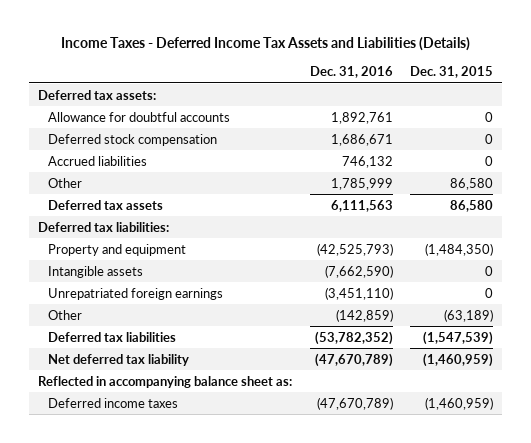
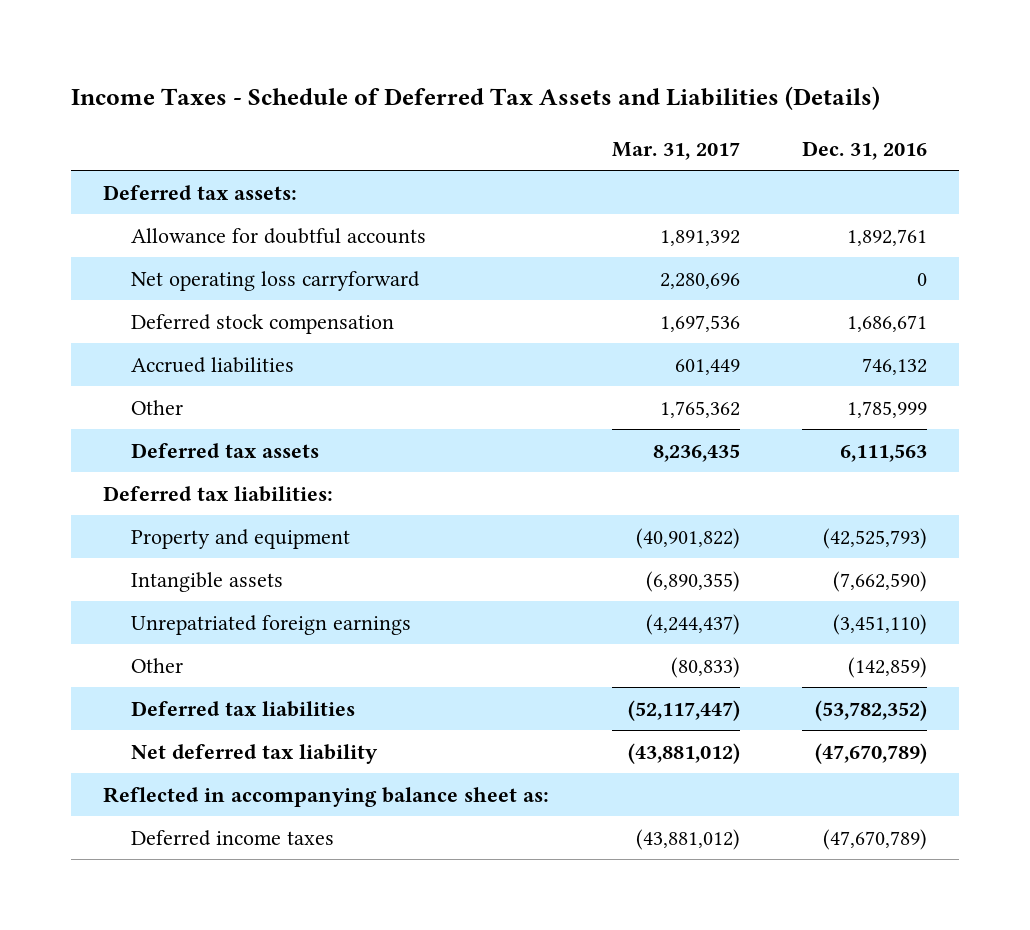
[60,37,470,52] Income Taxes - Deferred Income Tax Assets and Liabilities (Details) -> [71,86,881,111] Income Taxes - Schedule of Deferred Tax Assets and Liabilities (Details)
[410,66,494,79] Dec. 31, 2015 -> none
none -> [611,141,740,160] Mar. 31, 2017
none -> [131,270,421,291] Net operating loss carryforward

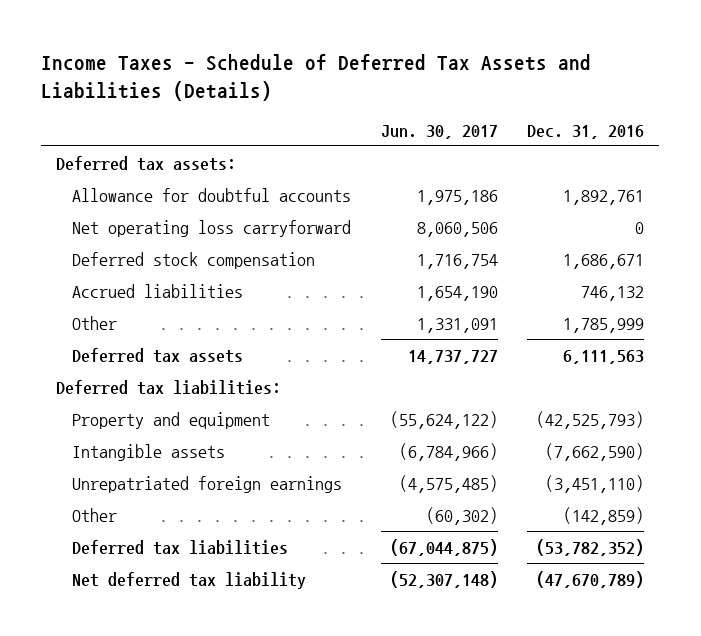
[611,141,740,160] Mar. 31, 2017 -> none
none -> [380,124,498,139] Jun. 30, 2017
[102,786,549,807] Reflected in accompanying balance sheet as: -> none
[131,829,335,846] Deferred income taxes -> none

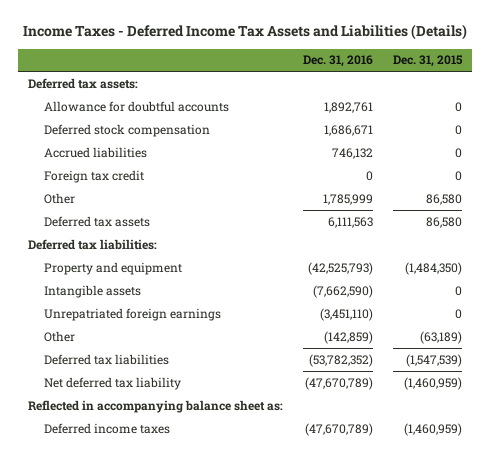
[41,53,592,101] Income Taxes - Schedule of Deferred Tax Assets and Liabilities (Details) -> [22,24,467,41] Income Taxes - Deferred Income Tax Assets and Liabilities (Details)
[380,124,498,139] Jun. 30, 2017 -> none
none -> [392,55,463,68] Dec. 31, 2015
[71,219,351,237] Net operating loss carryforward -> none
none -> [44,169,145,183] Foreign tax credit
none -> [27,399,283,413] Reflected in accompanying balance sheet as:
none -> [44,422,171,434] Deferred income taxes

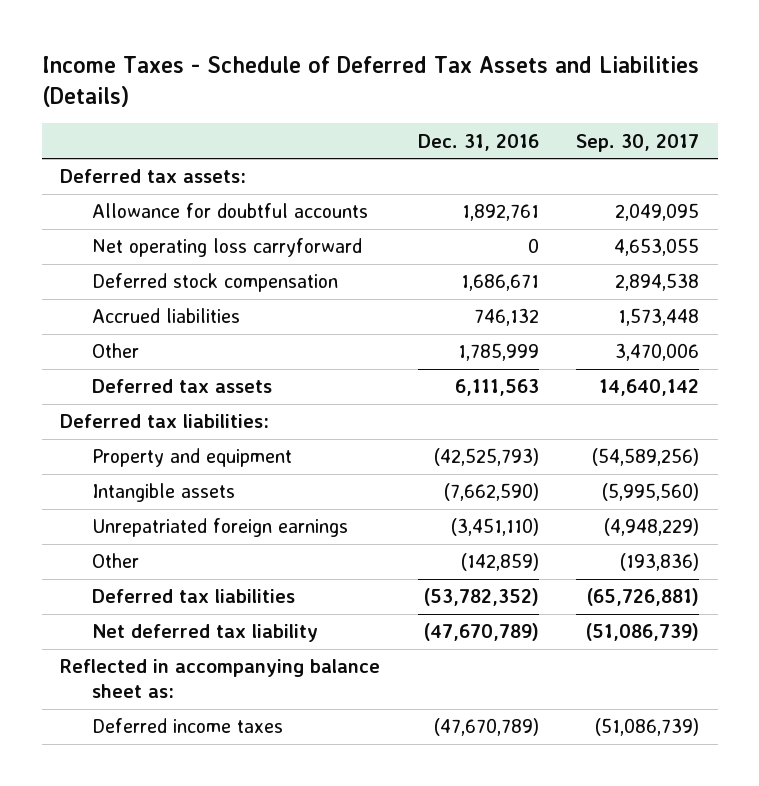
[22,24,467,41] Income Taxes - Deferred Income Tax Assets and Liabilities (Details) -> [41,55,699,107] Income Taxes - Schedule of Deferred Tax Assets and Liabilities (Details)
[392,55,463,68] Dec. 31, 2015 -> none
none -> [575,133,699,152] Sep. 30, 2017
none -> [92,238,363,258] Net operating loss carryforward
[44,169,145,183] Foreign tax credit -> none

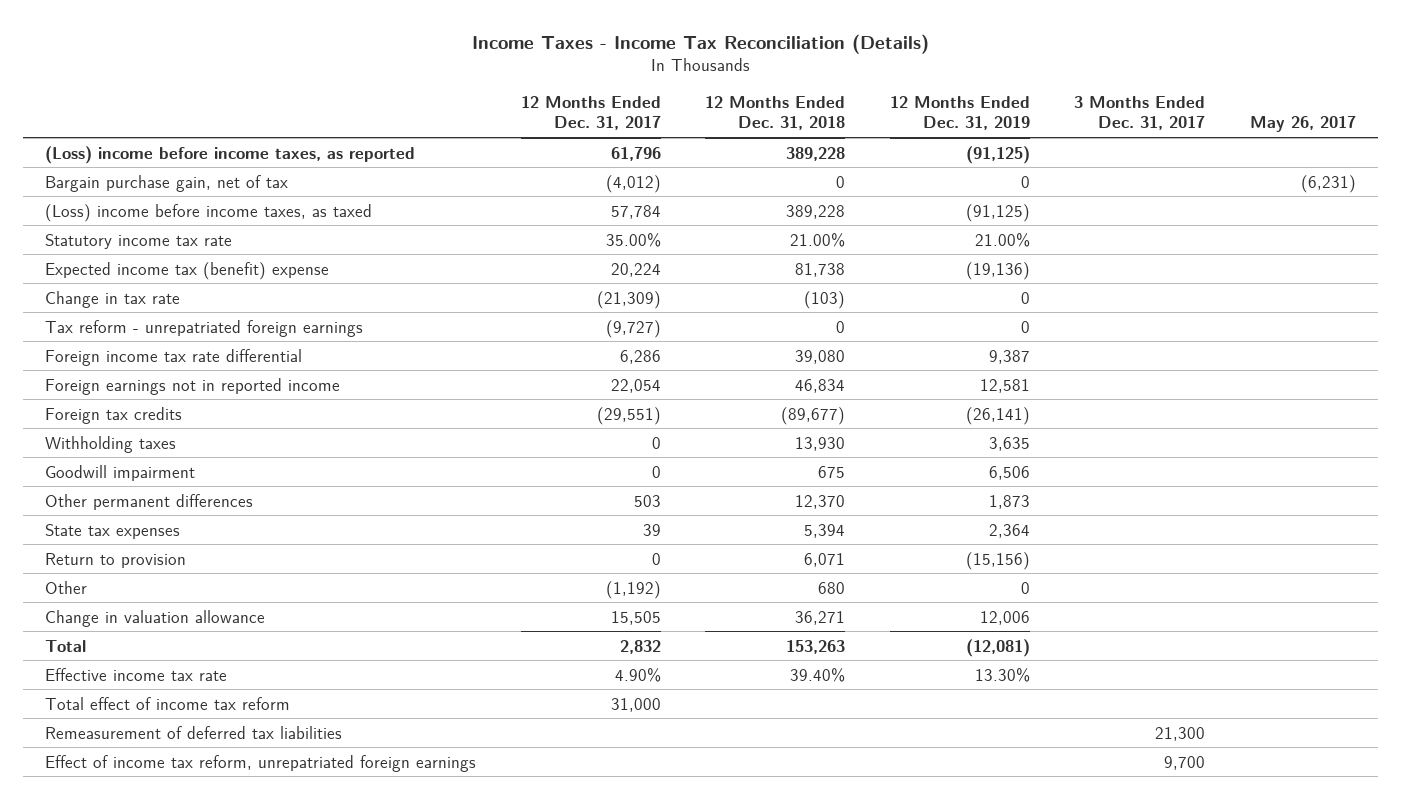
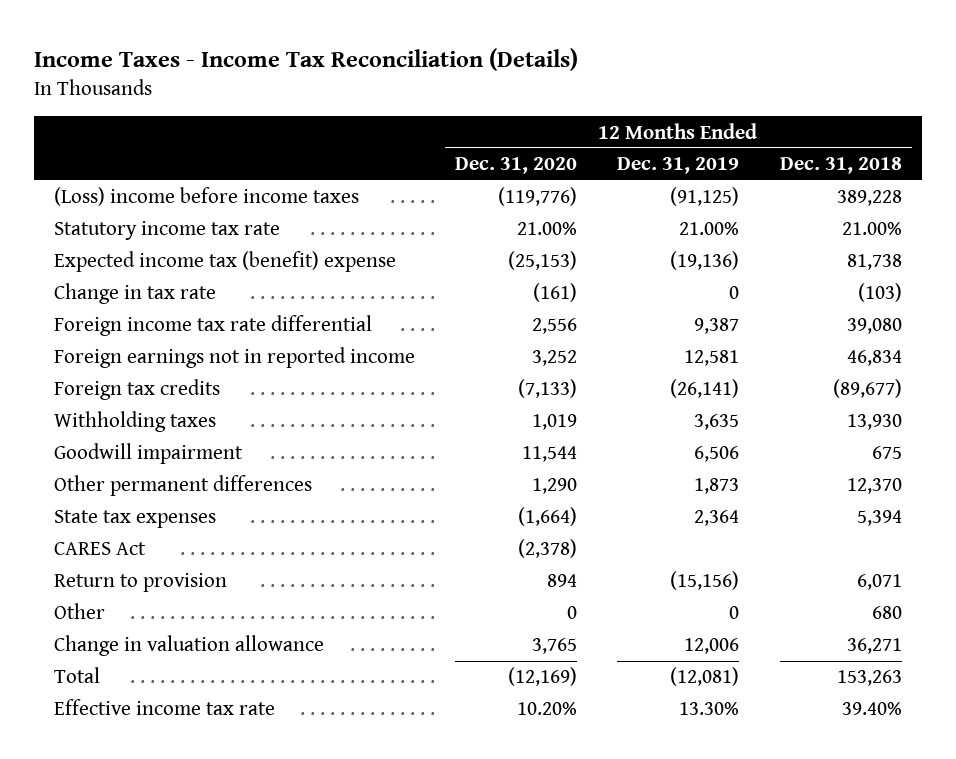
[520,95,661,131] 12 Months Ended Dec. 31, 2017 -> none
[1074,95,1206,131] 3 Months Ended Dec. 31, 2017 -> none
[1250,116,1357,133] May 26, 2017 -> none
none -> [455,157,578,175] Dec. 31, 2020
[45,174,289,192] Bargain purchase gain, net of tax -> none
[45,203,373,222] (Loss) income before income taxes, as taxed -> none
[45,145,416,164] (Loss) income before income taxes, as reported -> [54,187,360,207] (Loss) income before income taxes
[45,319,364,337] Tax reform - unrepatriated foreign earnings -> none
none -> [54,542,147,556] CARES Act
[45,696,291,710] Total effect of income tax reform -> none
[45,725,343,739] Remeasurement of deferred tax liabilities -> none
[45,754,477,772] Effect of income tax reform, unrepatriated foreign earnings -> none

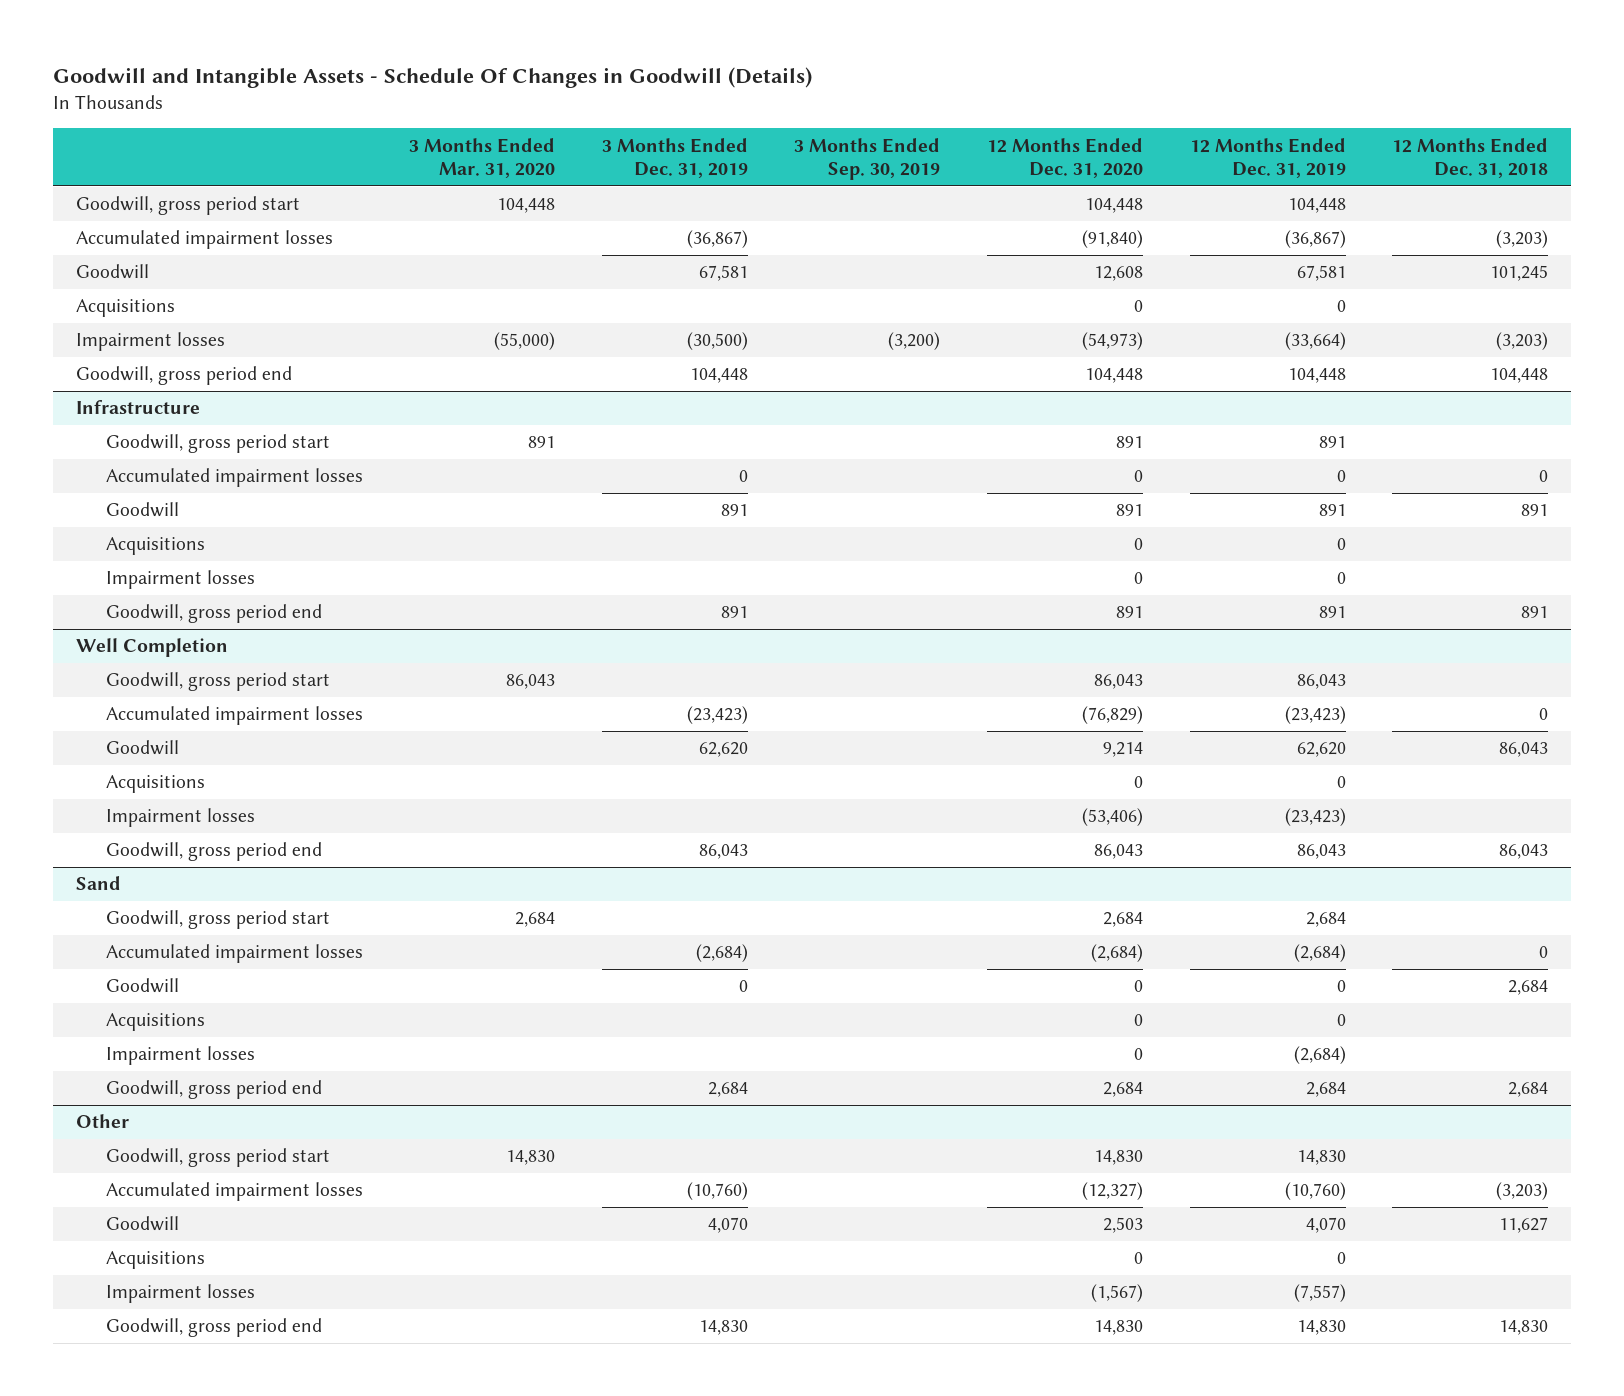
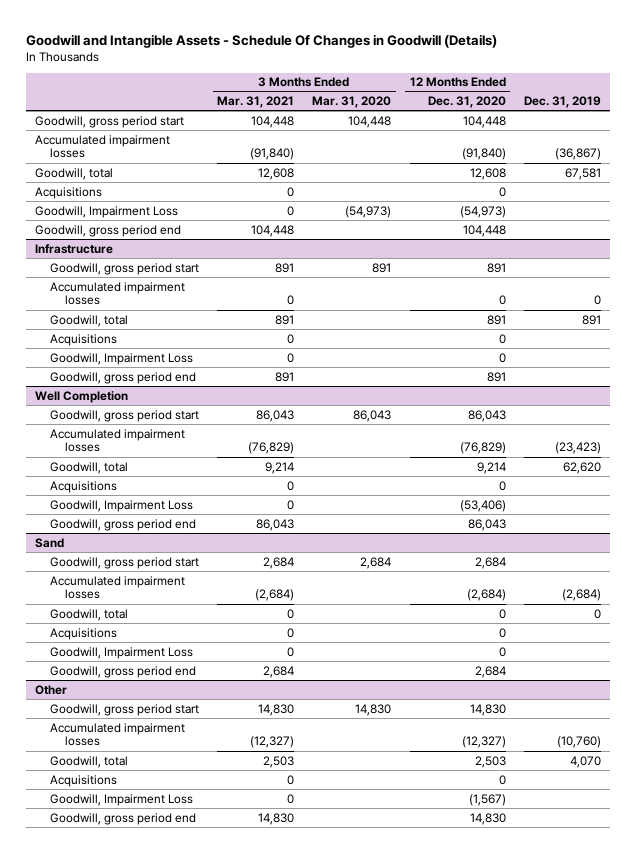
[601,137,748,179] 3 Months Ended Dec. 31, 2019 -> none
[794,137,941,181] 3 Months Ended Sep. 30, 2019 -> none
[1189,137,1346,179] 12 Months Ended Dec. 31, 2019 -> none
[1392,137,1549,179] 12 Months Ended Dec. 31, 2018 -> none
none -> [217,96,295,109] Mar. 31, 2021
none -> [523,96,601,109] Dec. 31, 2019
[76,264,150,280] Goodwill -> [35,167,114,180] Goodwill, total
[76,332,226,352] Impairment losses -> [35,205,179,218] Goodwill, Impairment Loss
[494,332,556,351] (55,000) -> [345,205,392,218] (54,973)
[105,502,179,518] Goodwill -> [50,314,129,327] Goodwill, total
[105,570,255,590] Impairment losses -> [50,352,194,365] Goodwill, Impairment Loss
[105,740,179,756] Goodwill -> [50,461,129,474] Goodwill, total
[105,808,255,828] Impairment losses -> [50,499,194,512] Goodwill, Impairment Loss
[105,978,179,994] Goodwill -> [50,608,129,621] Goodwill, total
[105,1046,255,1066] Impairment losses -> [50,646,194,659] Goodwill, Impairment Loss
[105,1216,179,1232] Goodwill -> [50,755,129,768] Goodwill, total
[105,1284,255,1304] Impairment losses -> [50,793,194,806] Goodwill, Impairment Loss

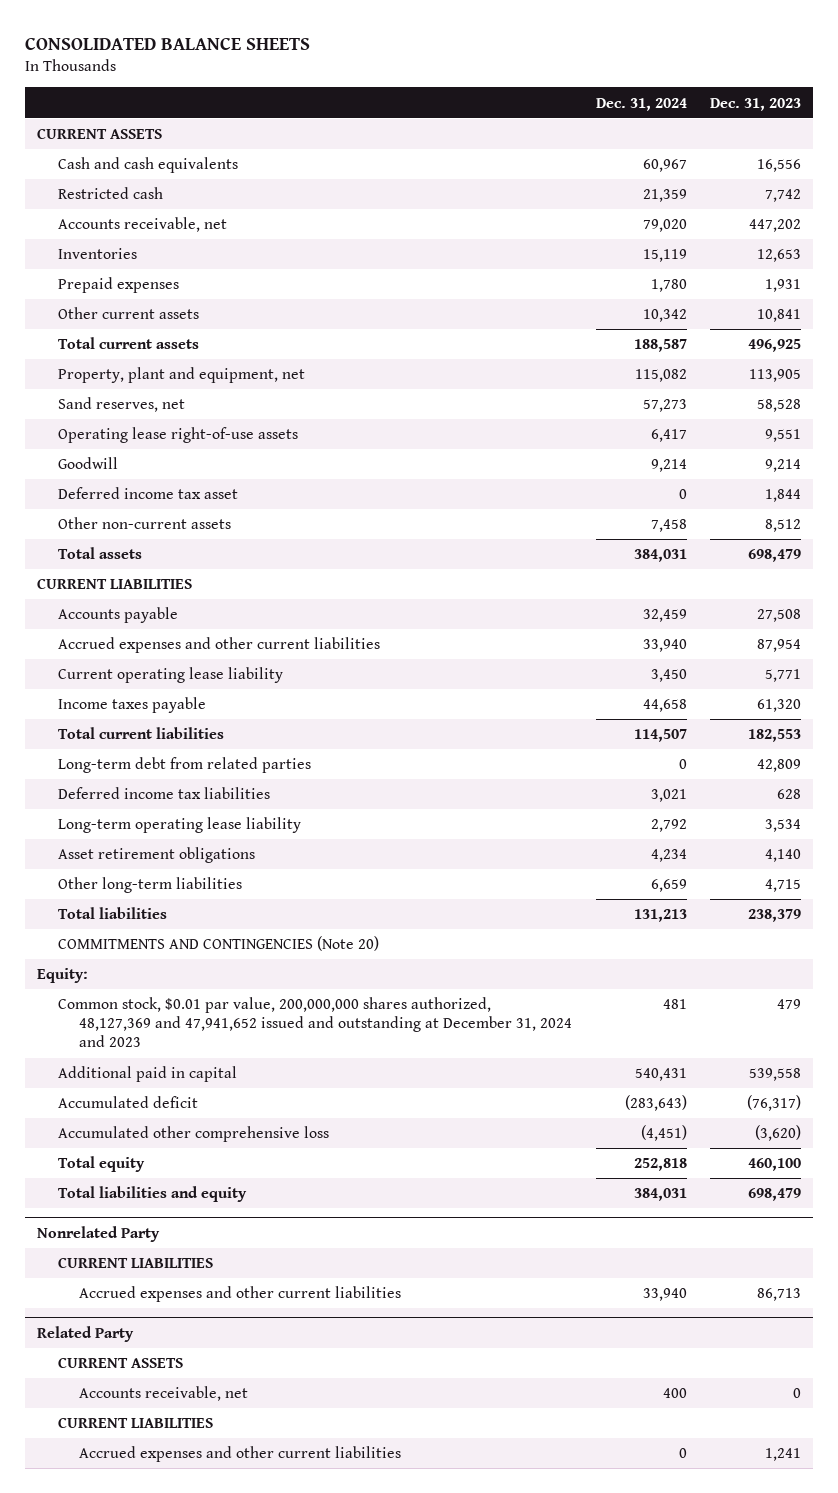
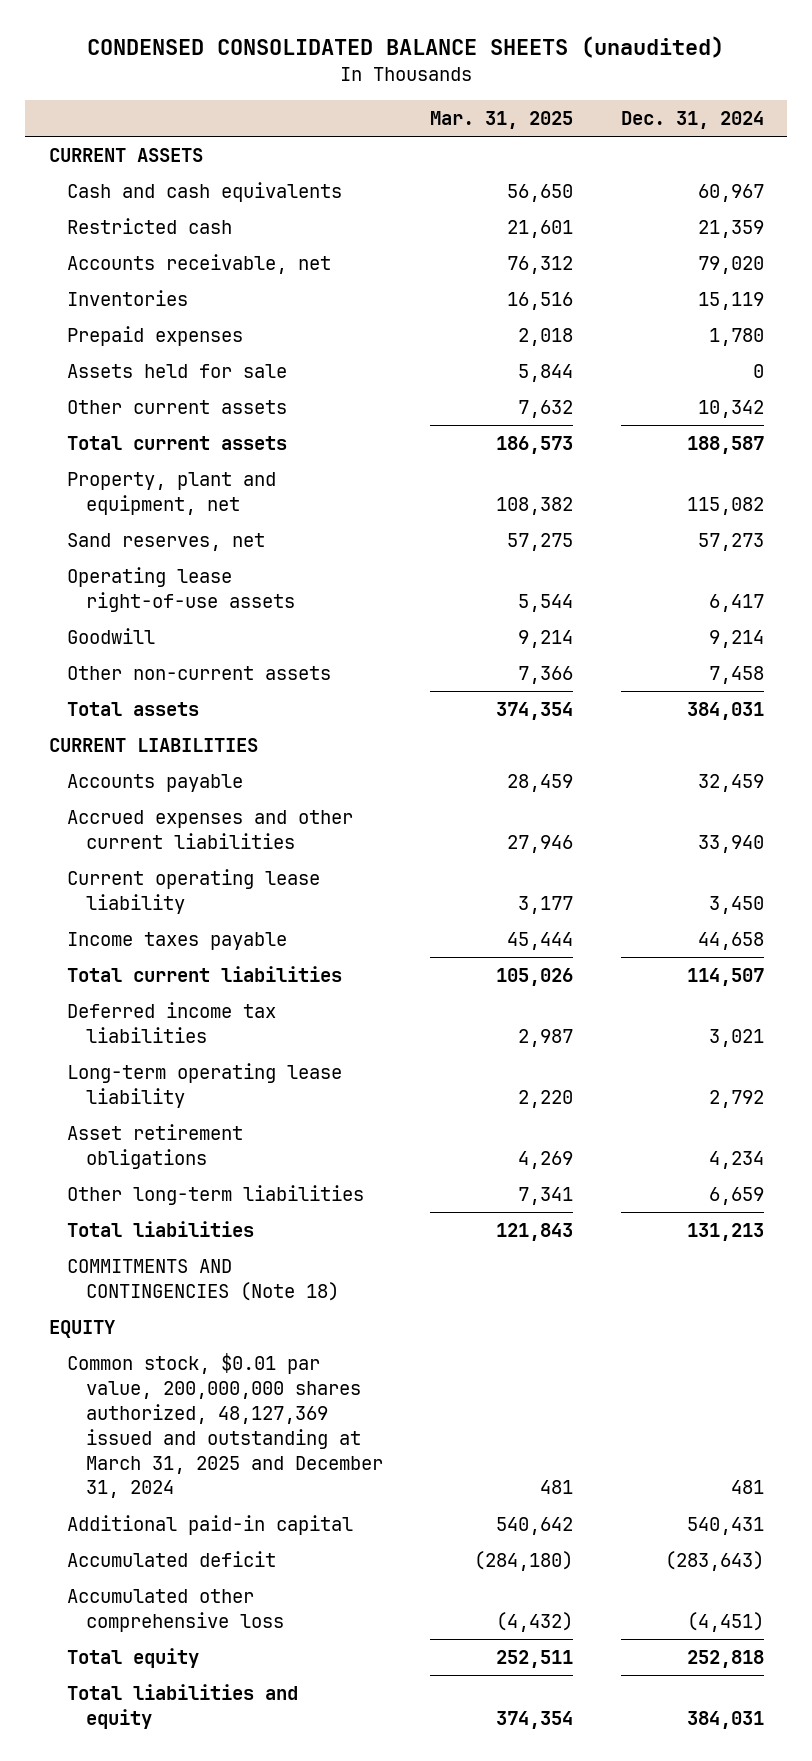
[25,36,311,50] CONSOLIDATED BALANCE SHEETS -> [87,35,725,58] CONDENSED CONSOLIDATED BALANCE SHEETS (unaudited)
[710,97,802,111] Dec. 31, 2023 -> none
none -> [430,110,574,129] Mar. 31, 2025
none -> [67,364,288,379] Assets held for sale
[57,487,238,500] Deferred income tax asset -> none
[57,757,311,774] Long-term debt from related parties -> none
[57,936,379,952] COMMITMENTS AND CONTINGENCIES (Note 20) -> [67,1259,339,1302] COMMITMENTS AND CONTINGENCIES (Note 18)
[37,968,89,984] Equity: -> [48,1320,115,1339] EQUITY
[57,997,572,1048] Common stock, $0.01 par value, 200,000,000 shares authorized, 48,127,369 and 47,941,652 issued and outstanding at December 31, 2024 and 2023 -> [67,1353,383,1499] Common stock, $0.01 par value, 200,000,000 shares authorized, 48,127,369 issued and outstanding at March 31, 2025 and December 31, 2024
[57,1066,237,1083] Additional paid in capital -> [67,1515,354,1536] Additional paid-in capital
[37,1225,161,1242] Nonrelated Party -> none
[57,1257,213,1269] CURRENT LIABILITIES -> none
[78,1286,401,1303] Accrued expenses and other current liabilities -> none
[37,1325,135,1342] Related Party -> none
[57,1357,183,1369] CURRENT ASSETS -> none
[78,1386,248,1402] Accounts receivable, net -> none
[57,1417,213,1429] CURRENT LIABILITIES -> none
[78,1446,401,1463] Accrued expenses and other current liabilities -> none

